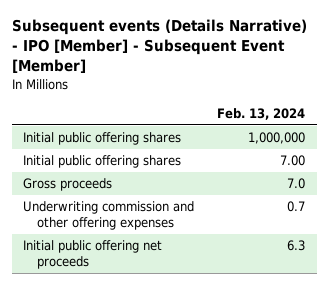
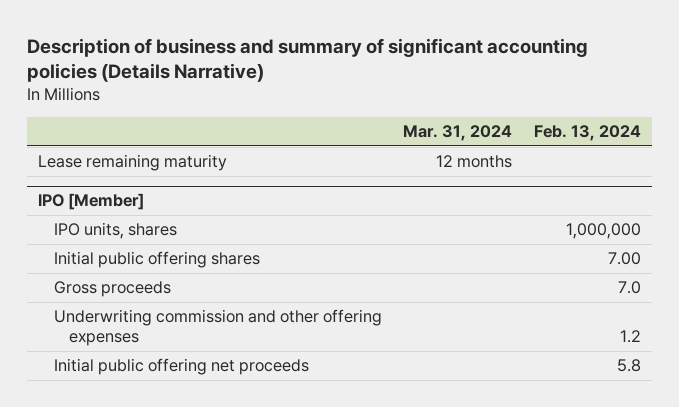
[11,19,307,74] Subsequent events (Details Narrative) - IPO [Member] - Subsequent Event [Member] -> [27,37,589,83] Description of business and summary of significant accounting policies (Details Narrative)
none -> [403,125,513,142] Mar. 31, 2024
none -> [38,154,228,172] Lease remaining maturity
none -> [38,193,145,211] IPO [Member]
[23,132,182,146] Initial public offering shares -> [53,222,177,240] IPO units, shares
[287,201,306,213] 0.7 -> [620,330,642,344] 1.2
[287,240,306,252] 6.3 -> [617,359,642,373] 5.8

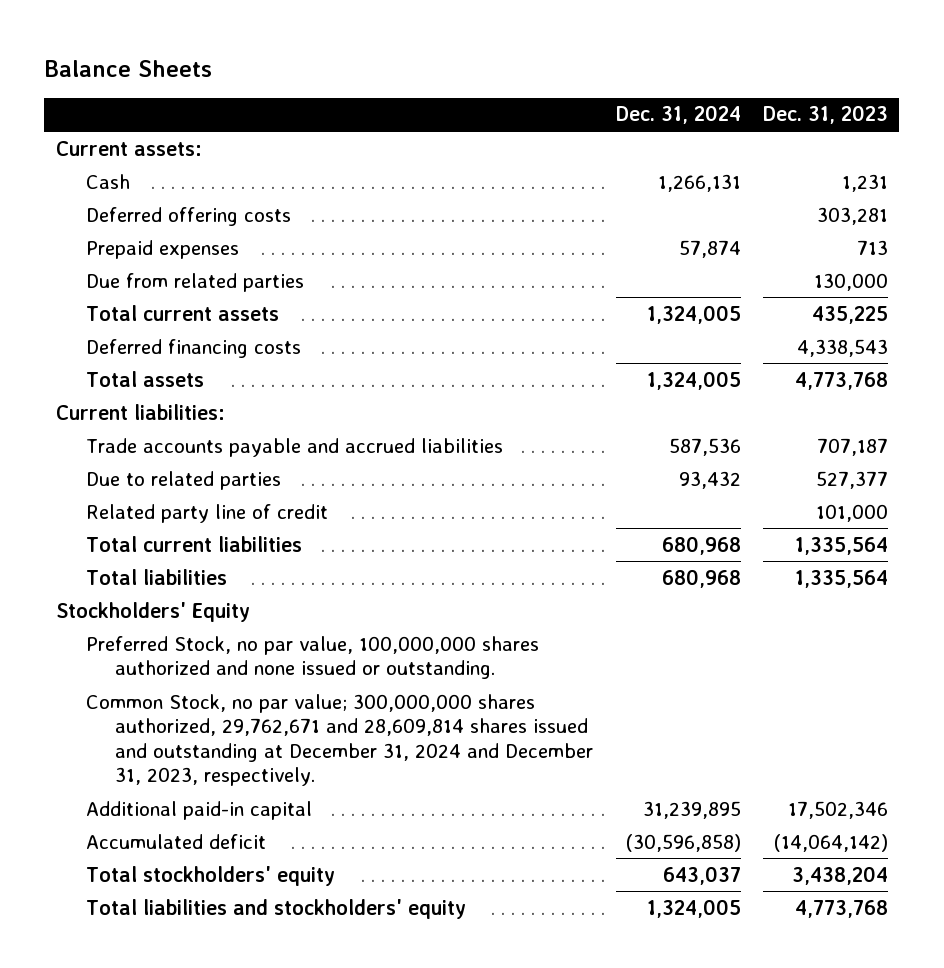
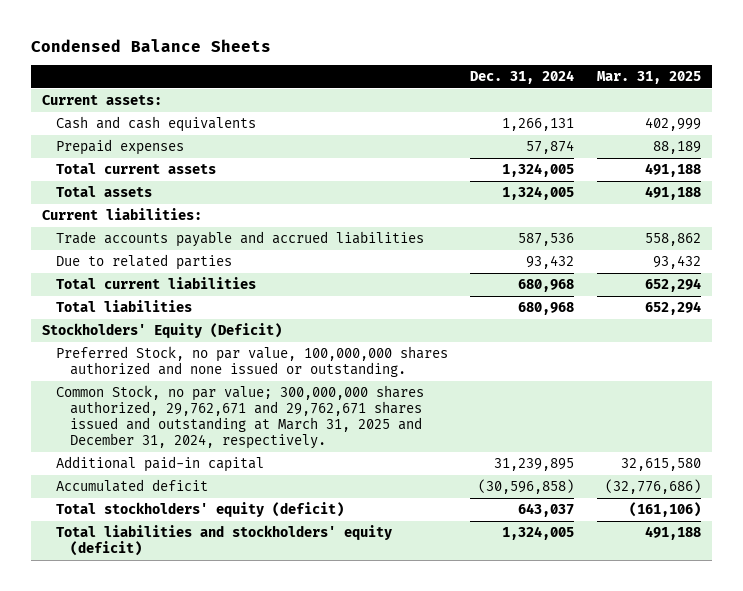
[44,59,213,77] Balance Sheets -> [30,38,271,52] Condensed Balance Sheets
[763,105,889,125] Dec. 31, 2023 -> none
none -> [596,71,701,85] Mar. 31, 2025
[85,206,291,226] Deferred offering costs -> none
[85,173,130,189] Cash -> [55,116,256,133] Cash and cash equivalents
[85,272,304,292] Due from related parties -> none
[85,338,301,358] Deferred financing costs -> none
[85,503,328,523] Related party line of credit -> none
[55,601,250,622] Stockholders' Equity -> [41,323,282,339] Stockholders' Equity (Deficit)
[85,693,594,786] Common Stock, no par value; 300,000,000 shares authorized, 29,762,671 and 28,609,814 shares issued and outstanding at December 31, 2024 and December 31, 2023, respectively. -> [55,385,424,450] Common Stock, no par value; 300,000,000 shares authorized, 29,762,671 and 29,762,671 shares issued and outstanding at March 31, 2025 and December 31, 2024, respectively.
[85,865,335,886] Total stockholders' equity -> [55,502,344,518] Total stockholders' equity (deficit)
[85,898,466,919] Total liabilities and stockholders' equity -> [55,525,392,557] Total liabilities and stockholders' equity (deficit)

